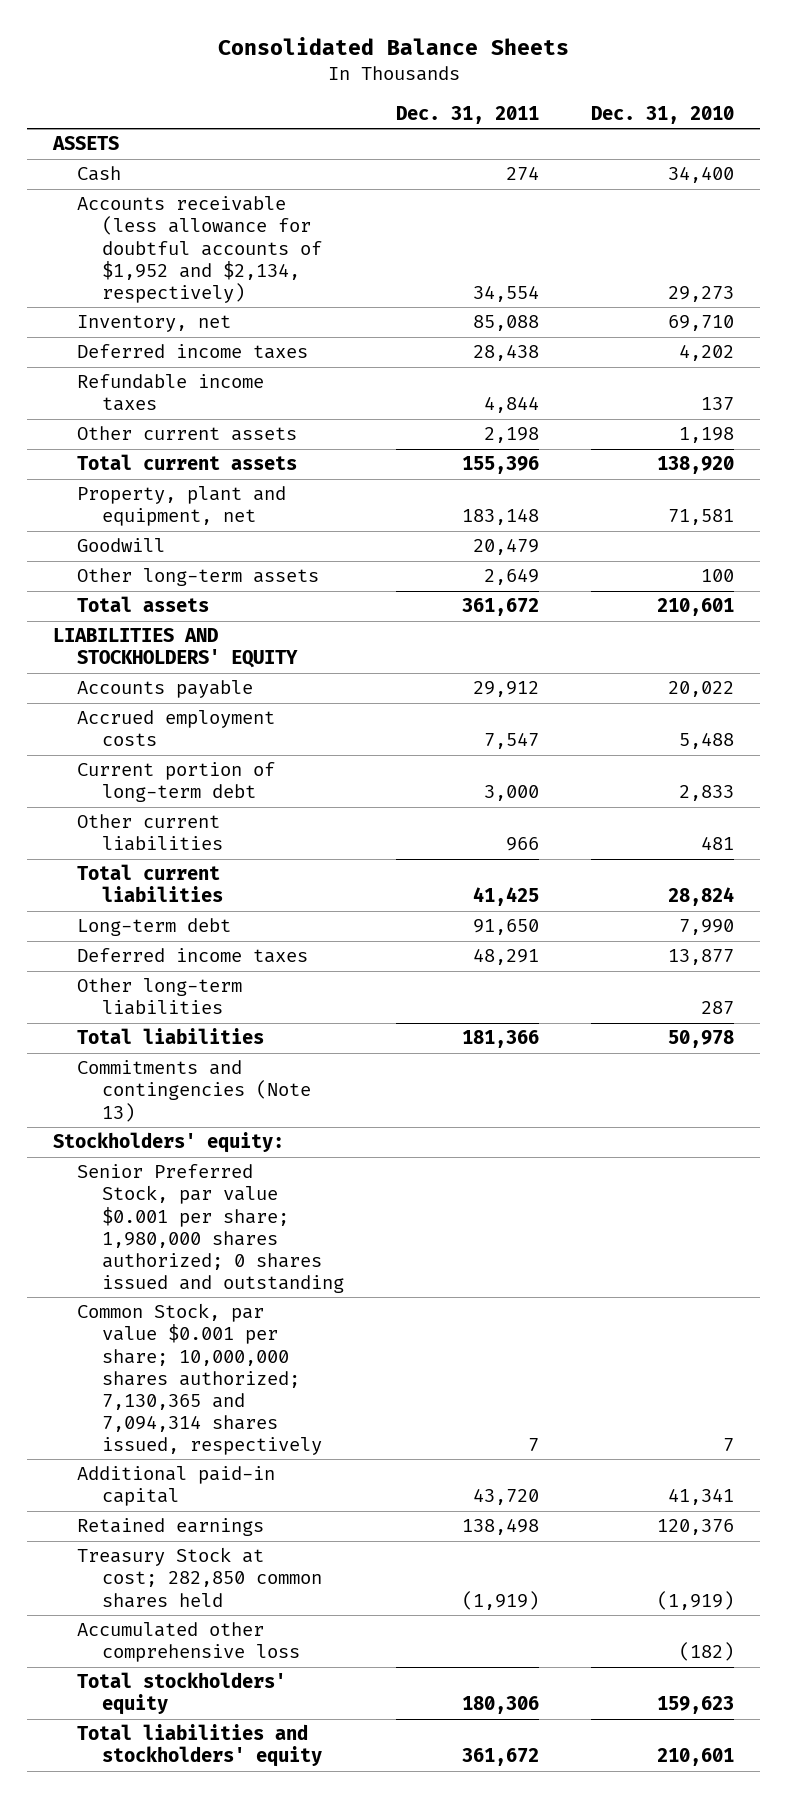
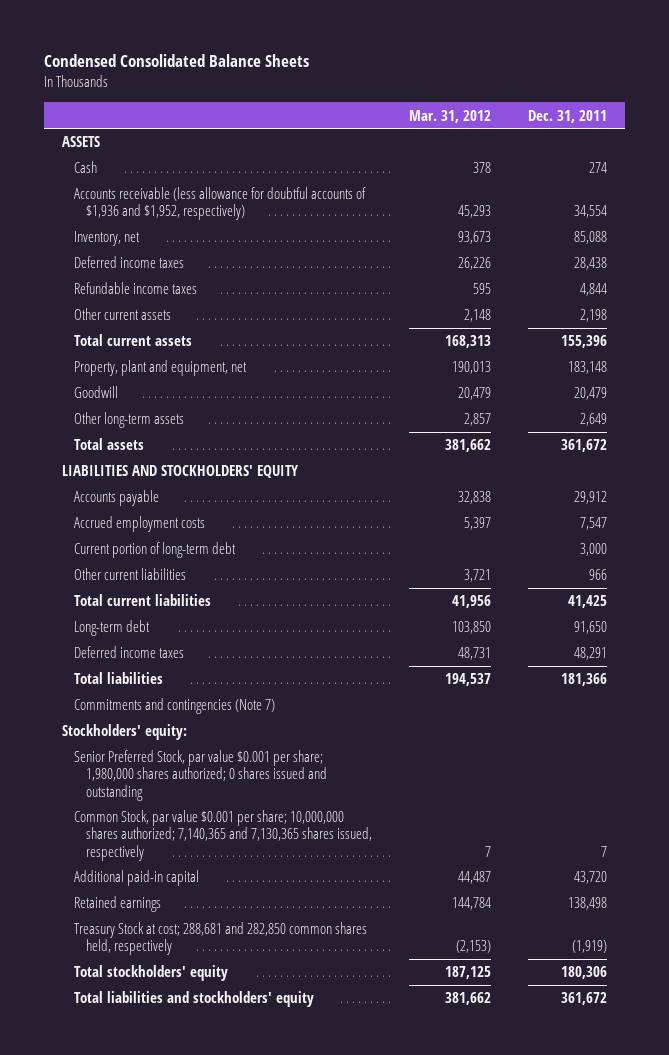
[217,37,569,56] Consolidated Balance Sheets -> [43,54,309,68] Condensed Consolidated Balance Sheets
[591,105,735,124] Dec. 31, 2010 -> none
none -> [409,109,492,123] Mar. 31, 2012
[77,196,322,303] Accounts receivable (less allowance for doubtful accounts of $1,952 and $2,134, respectively) -> [74,187,367,221] Accounts receivable (less allowance for doubtful accounts of $1,936 and $1,952, respectively)
[77,978,243,1016] Other long-term liabilities -> none
[77,1060,311,1122] Commitments and contingencies (Note 13) -> [74,698,276,715] Commitments and contingencies (Note 7)
[77,1303,322,1456] Common Stock, par value $0.001 per share; 10,000,000 shares authorized; 7,130,365 and 7,094,314 shares issued, respectively -> [74,810,373,861] Common Stock, par value $0.001 per share; 10,000,000 shares authorized; 7,140,365 and 7,130,365 shares issued, respectively
[77,1622,300,1663] Accumulated other comprehensive loss -> none
[77,1547,322,1608] Treasury Stock at cost; 282,850 common shares held -> [74,922,368,956] Treasury Stock at cost; 288,681 and 282,850 common shares held, respectively

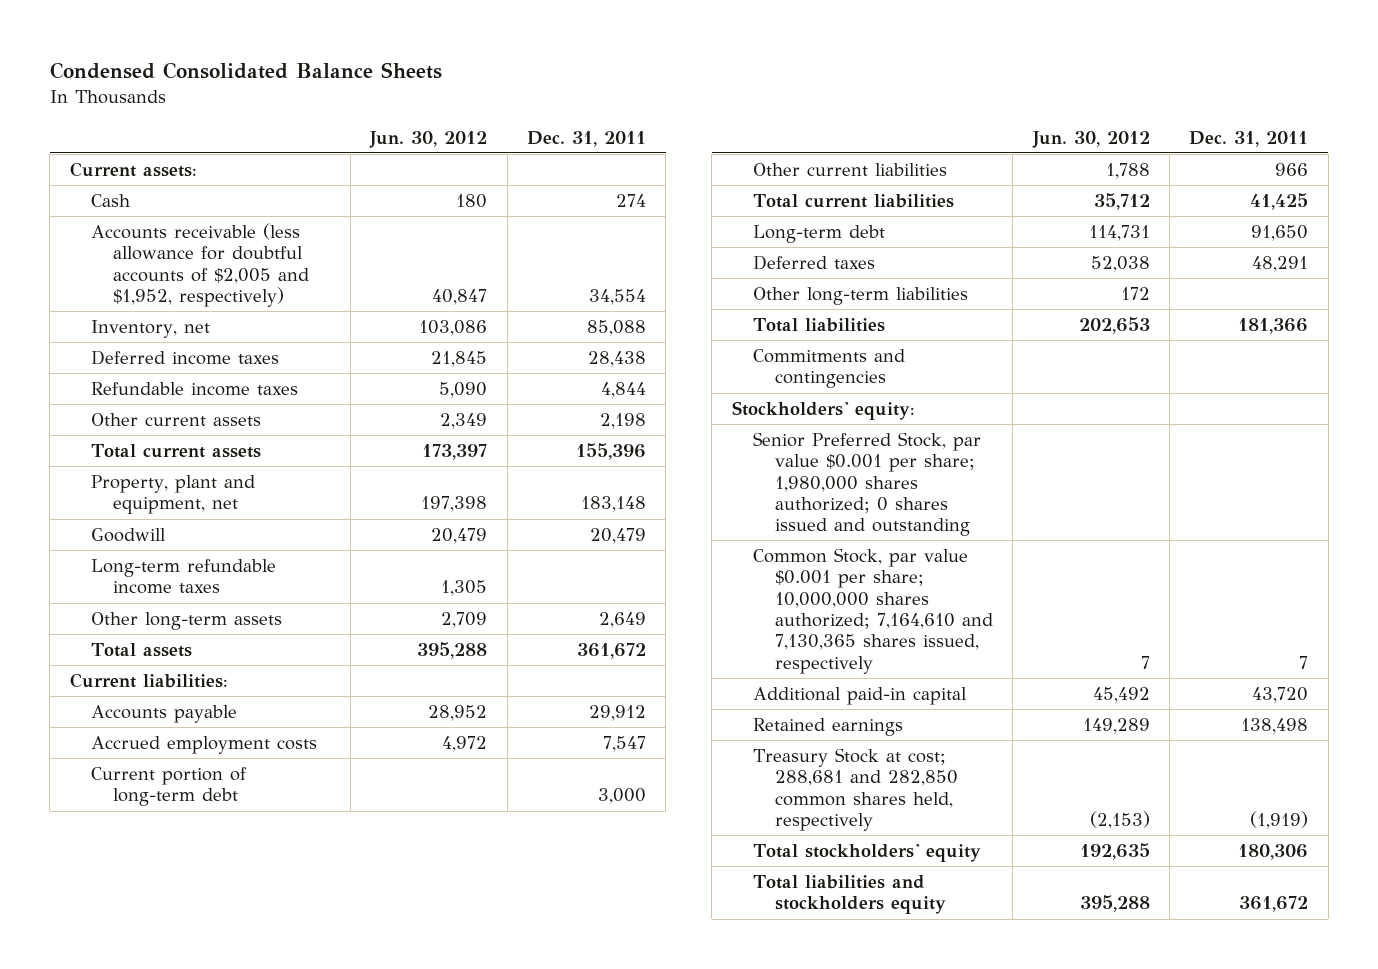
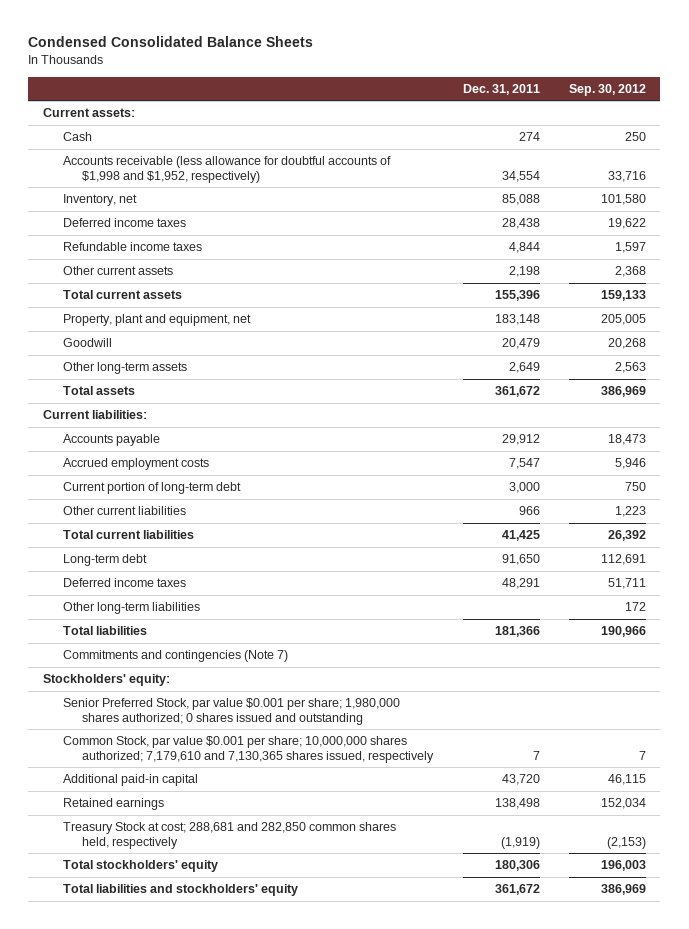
[369,130,488,148] Jun. 30, 2012 -> none
none -> [568,83,646,96] Sep. 30, 2012
[91,222,309,307] Accounts receivable (less allowance for doubtful accounts of $2,005 and $1,952, respectively) -> [62,156,391,183] Accounts receivable (less allowance for doubtful accounts of $1,998 and $1,952, respectively)
[91,558,277,595] Long-term refundable income taxes -> none
[753,254,876,270] Deferred taxes -> [62,578,186,588] Deferred income taxes
[753,348,906,389] Commitments and contingencies -> [62,650,288,663] Commitments and contingencies (Note 7)
[753,547,994,674] Common Stock, par value $0.001 per share; 10,000,000 shares authorized; 7,164,610 and 7,130,365 shares issued, respectively -> [62,736,435,763] Common Stock, par value $0.001 per share; 10,000,000 shares authorized; 7,179,610 and 7,130,365 shares issued, respectively
[753,874,947,915] Total liabilities and stockholders equity -> [62,884,298,897] Total liabilities and stockholders' equity

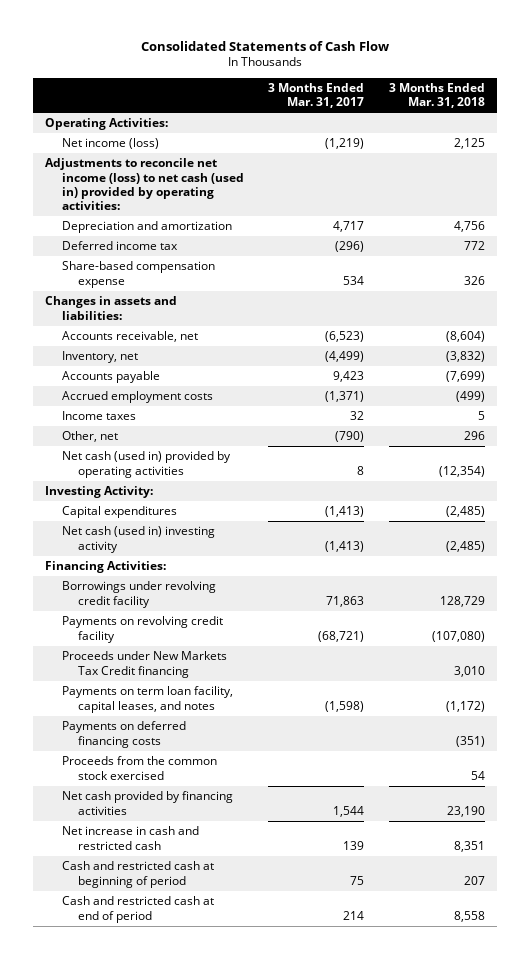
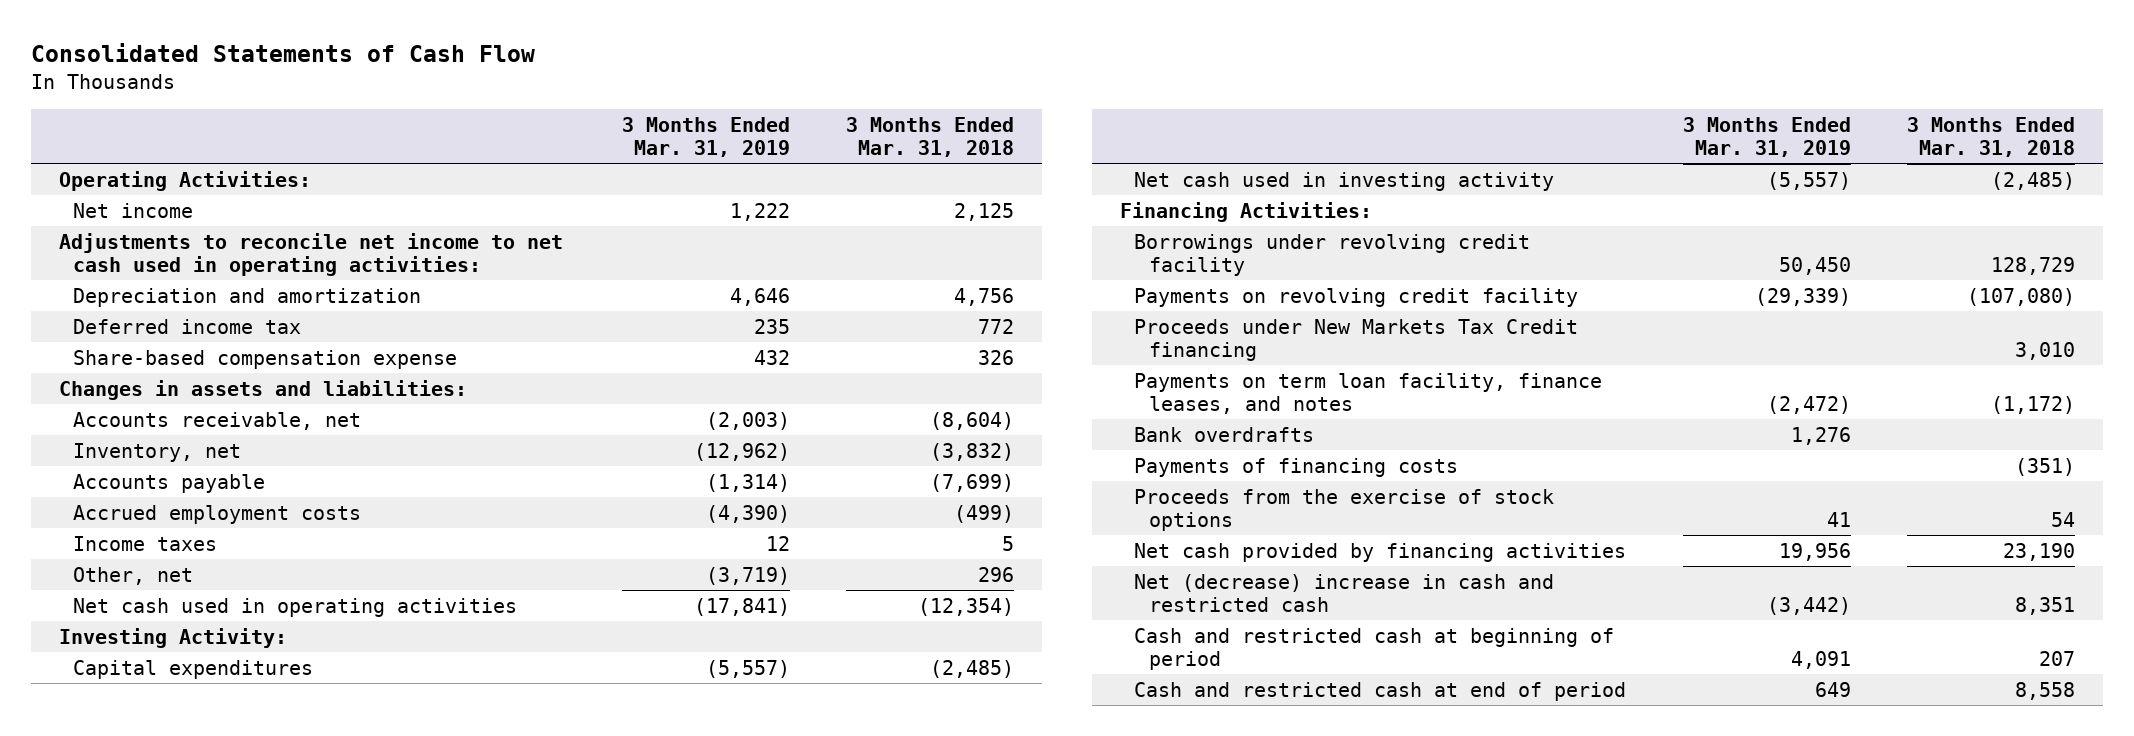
[268,82,365,109] 3 Months Ended Mar. 31, 2017 -> none
none -> [621,117,790,158] 3 Months Ended Mar. 31, 2019
[61,138,159,150] Net income (loss) -> [73,202,194,218] Net income
[45,158,244,211] Adjustments to reconcile net income (loss) to net cash (used in) provided by operating activities: -> [59,232,564,277] Adjustments to reconcile net income to net cash used in operating activities:
[61,451,231,478] Net cash (used in) provided by operating activities -> [73,597,518,617] Net cash used in operating activities
[61,526,215,553] Net cash (used in) investing activity -> [1134,171,1555,191] Net cash used in investing activity
[61,756,217,780] Proceeds from the common stock exercised -> none
[61,686,233,713] Payments on term loan facility, capital leases, and notes -> [1134,372,1603,415] Payments on term loan facility, finance leases, and notes
none -> [1134,426,1315,442] Bank overdrafts
[61,721,186,748] Payments on deferred financing costs -> [1134,457,1459,477] Payments of financing costs
none -> [1134,488,1555,532] Proceeds from the exercise of stock options
[61,826,199,850] Net increase in cash and restricted cash -> [1134,573,1555,613] Net (decrease) increase in cash and restricted cash

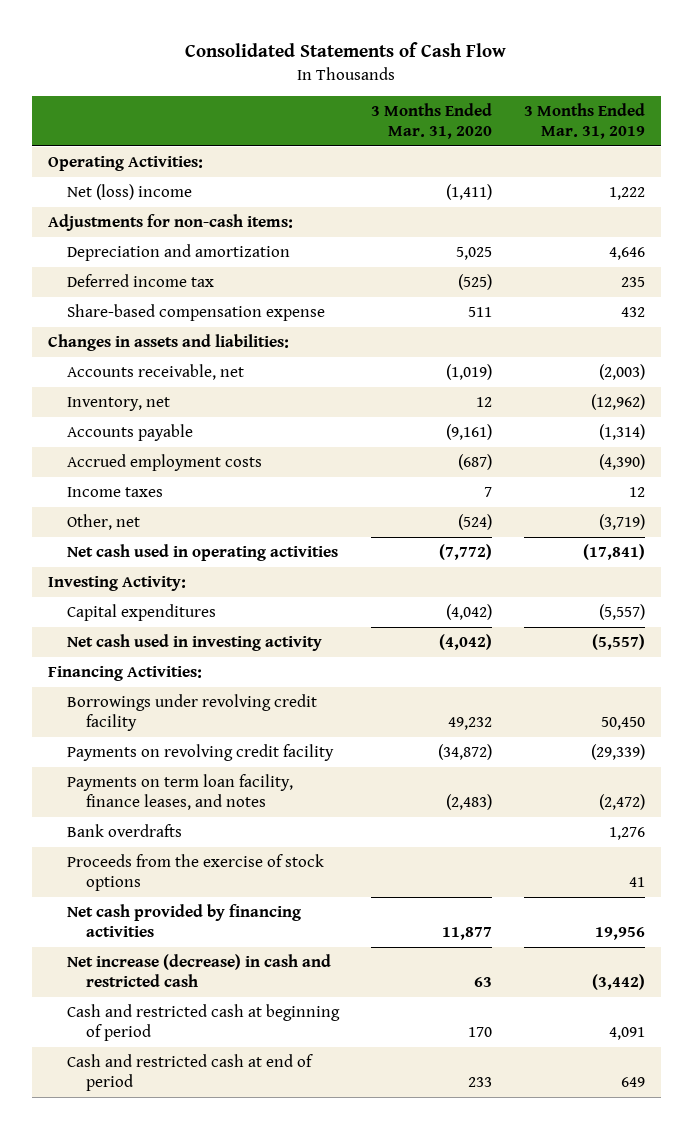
[845,117,1014,158] 3 Months Ended Mar. 31, 2018 -> none
none -> [371,102,493,140] 3 Months Ended Mar. 31, 2020
[73,202,194,218] Net income -> [66,183,192,200] Net (loss) income
[59,232,564,277] Adjustments to reconcile net income to net cash used in operating activities: -> [47,213,293,231] Adjustments for non-cash items:
[1134,318,1579,362] Proceeds under New Markets Tax Credit financing -> none
[1134,457,1459,477] Payments of financing costs -> none
[1134,573,1555,613] Net (decrease) increase in cash and restricted cash -> [66,953,331,988] Net increase (decrease) in cash and restricted cash

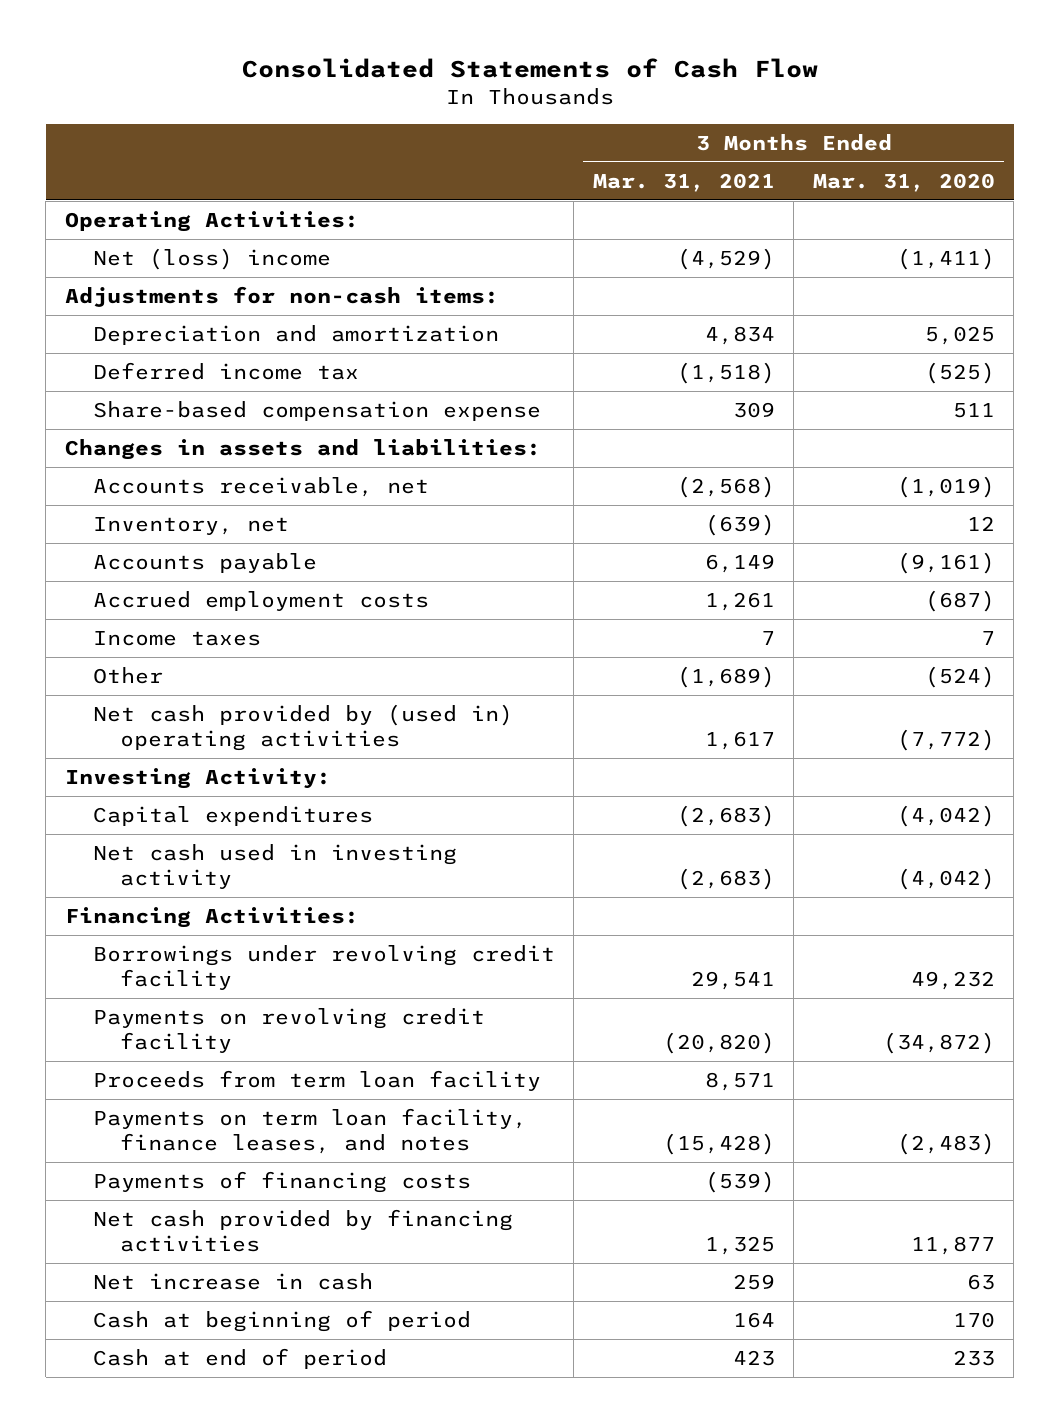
[524,102,646,140] 3 Months Ended Mar. 31, 2019 -> none
none -> [592,172,775,192] Mar. 31, 2021
[66,513,140,530] Other, net -> [92,667,163,685] Other
[66,543,338,561] Net cash used in operating activities -> [92,704,513,752] Net cash provided by (used in) operating activities
none -> [92,1070,541,1092] Proceeds from term loan facility
[66,823,182,837] Bank overdrafts -> none
[66,853,324,892] Proceeds from the exercise of stock options -> none
none -> [92,1171,471,1194] Payments of financing costs
[66,953,331,988] Net increase (decrease) in cash and restricted cash -> [92,1273,373,1291] Net increase in cash
[66,1003,340,1042] Cash and restricted cash at beginning of period -> [92,1310,471,1333] Cash at beginning of period
[66,1053,313,1092] Cash and restricted cash at end of period -> [92,1348,387,1370] Cash at end of period

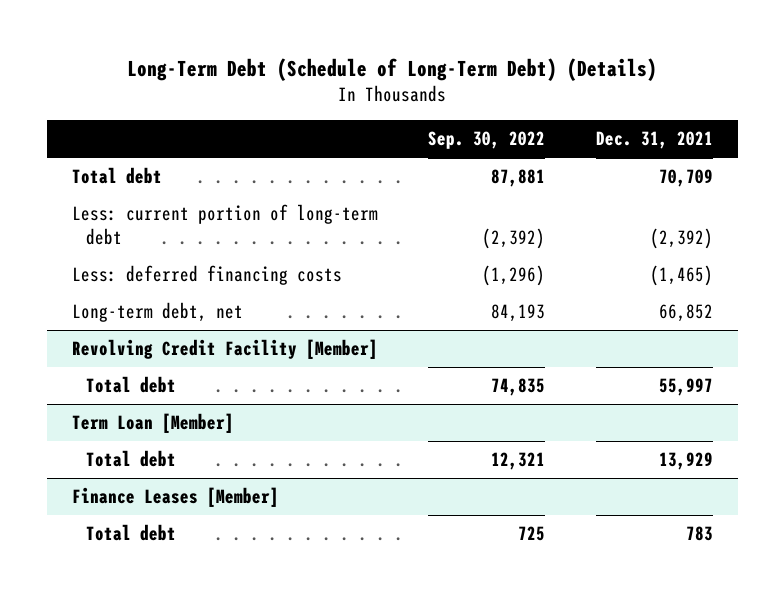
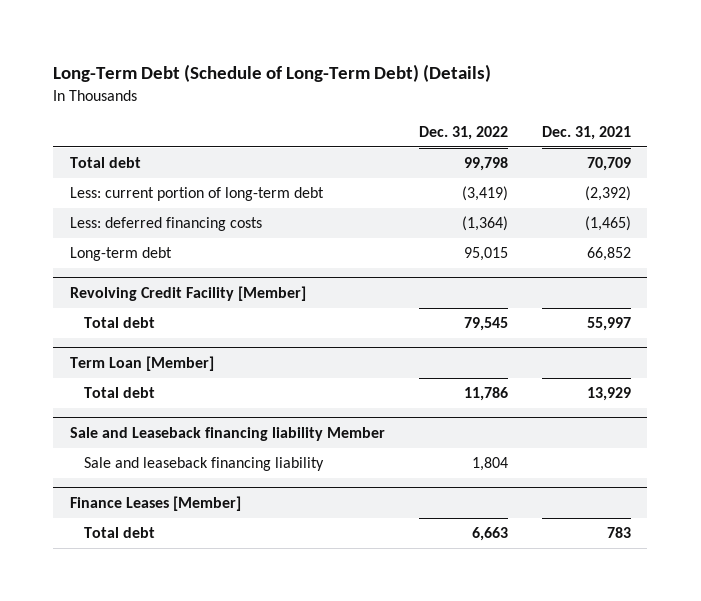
[428,131,546,150] Sep. 30, 2022 -> none
none -> [418,126,508,141] Dec. 31, 2022
[71,302,243,323] Long-term debt, net -> [70,247,173,262] Long-term debt
none -> [70,427,386,442] Sale and Leaseback financing liability Member
none -> [84,457,325,472] Sale and leaseback financing liability

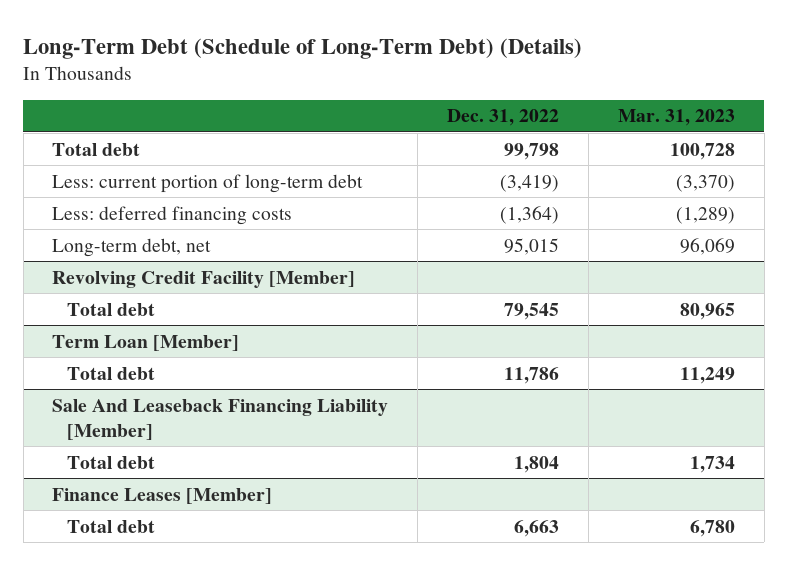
[541,126,631,141] Dec. 31, 2021 -> none
none -> [617,109,735,127] Mar. 31, 2023
[70,247,173,262] Long-term debt -> [52,237,212,257] Long-term debt, net
[70,427,386,442] Sale and Leaseback financing liability Member -> [52,398,389,440] Sale And Leaseback Financing Liability [Member]
[84,457,325,472] Sale and leaseback financing liability -> [66,455,155,469] Total debt

